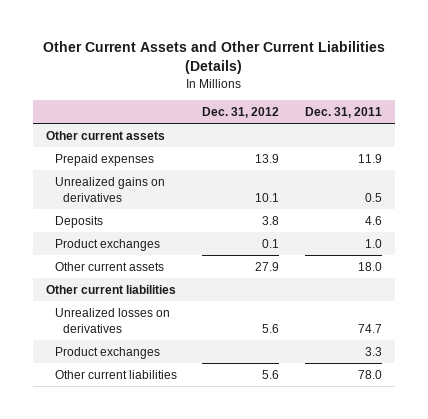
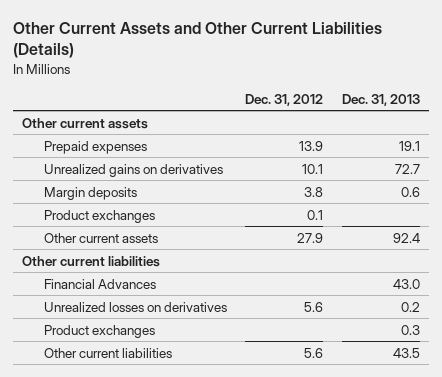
[305,106,383,118] Dec. 31, 2011 -> none
none -> [341,93,420,106] Dec. 31, 2013
[54,215,103,228] Deposits -> [43,186,137,200] Margin deposits
none -> [43,278,156,289] Financial Advances

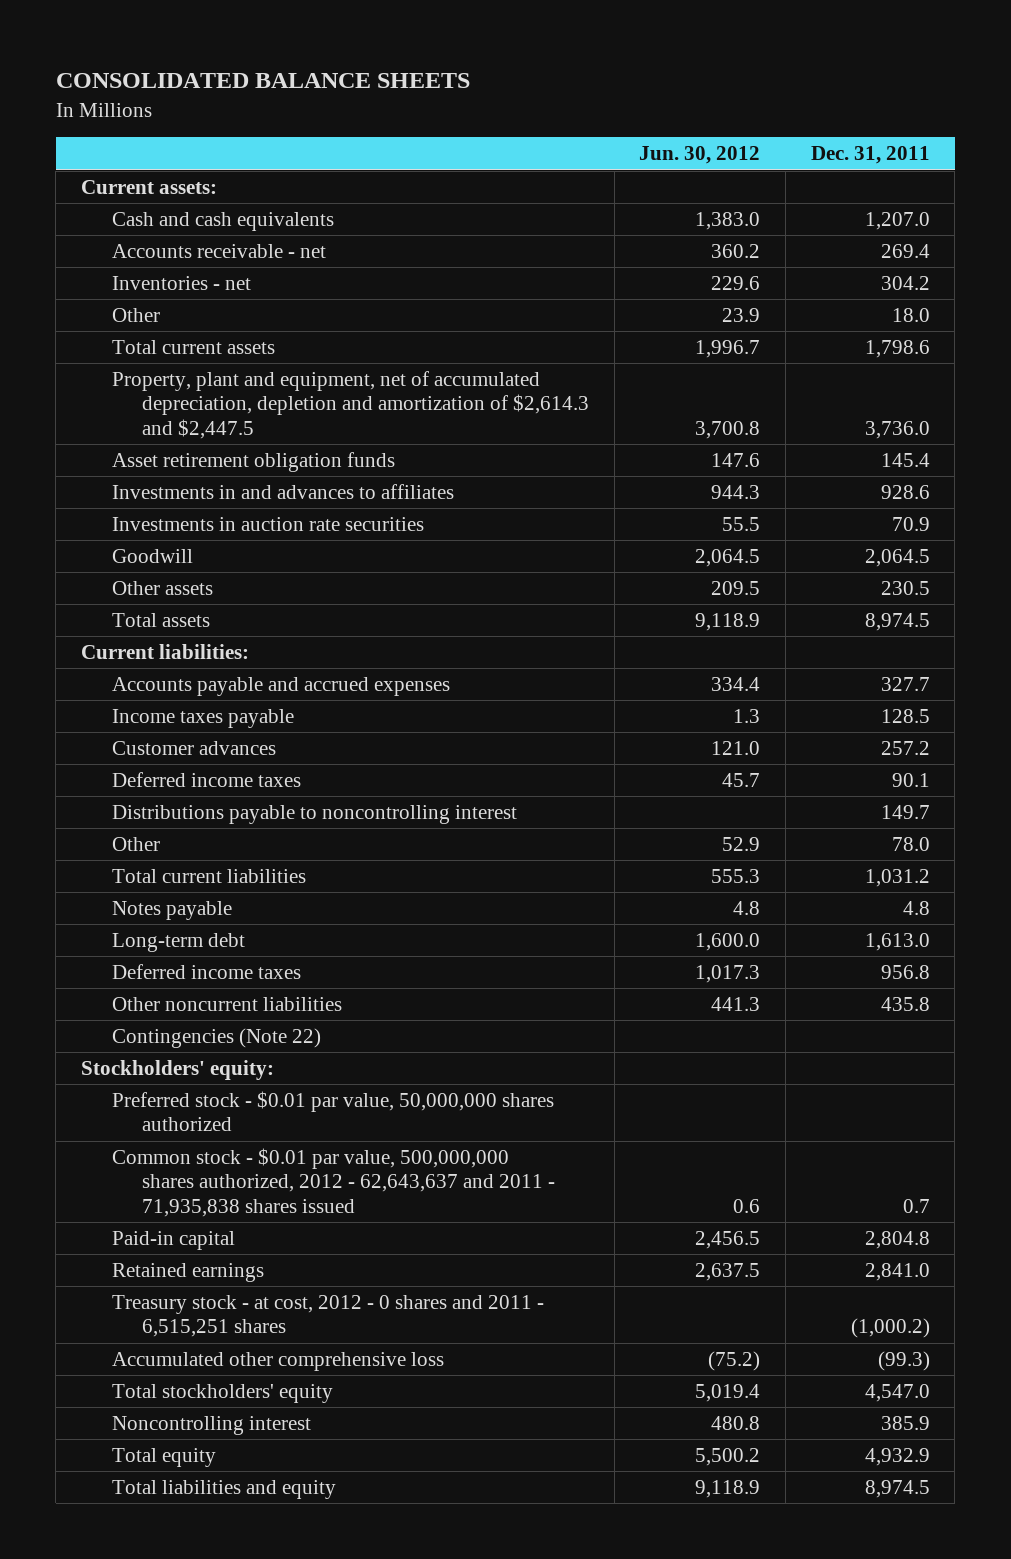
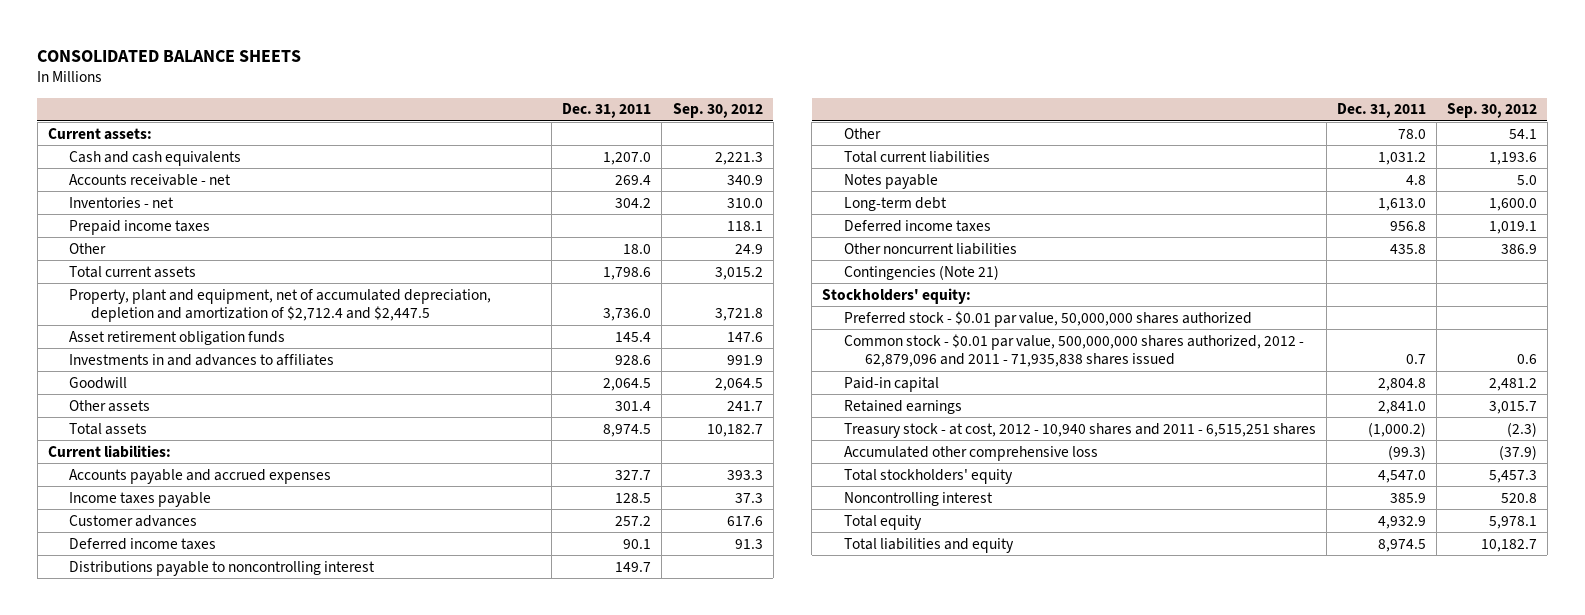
[639,146,761,165] Jun. 30, 2012 -> none
none -> [672,103,763,119] Sep. 30, 2012
none -> [69,219,211,235] Prepaid income taxes
[111,370,590,439] Property, plant and equipment, net of accumulated depreciation, depletion and amortization of $2,614.3 and $2,447.5 -> [69,288,492,323] Property, plant and equipment, net of accumulated depreciation, depletion and amortization of $2,712.4 and $2,447.5
[111,516,424,531] Investments in auction rate securities -> none
[880,580,930,595] 230.5 -> [615,400,652,411] 301.4
[111,1027,321,1048] Contingencies (Note 22) -> [843,264,999,280] Contingencies (Note 21)
[111,1147,556,1217] Common stock - $0.01 par value, 500,000,000 shares authorized, 2012 - 62,643,637 and 2011 - 71,935,838 shares issued -> [843,333,1304,368] Common stock - $0.01 par value, 500,000,000 shares authorized, 2012 - 62,879,096 and 2011 - 71,935,838 shares issued
[111,1294,544,1338] Treasury stock - at cost, 2012 - 0 shares and 2011 - 6,515,251 shares -> [843,422,1316,438] Treasury stock - at cost, 2012 - 10,940 shares and 2011 - 6,515,251 shares

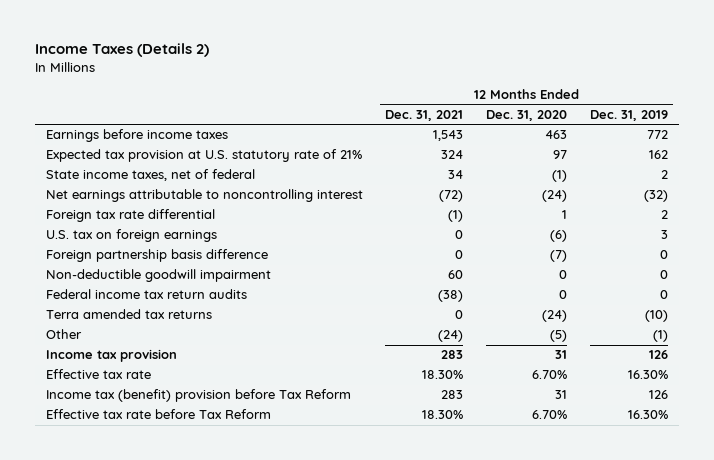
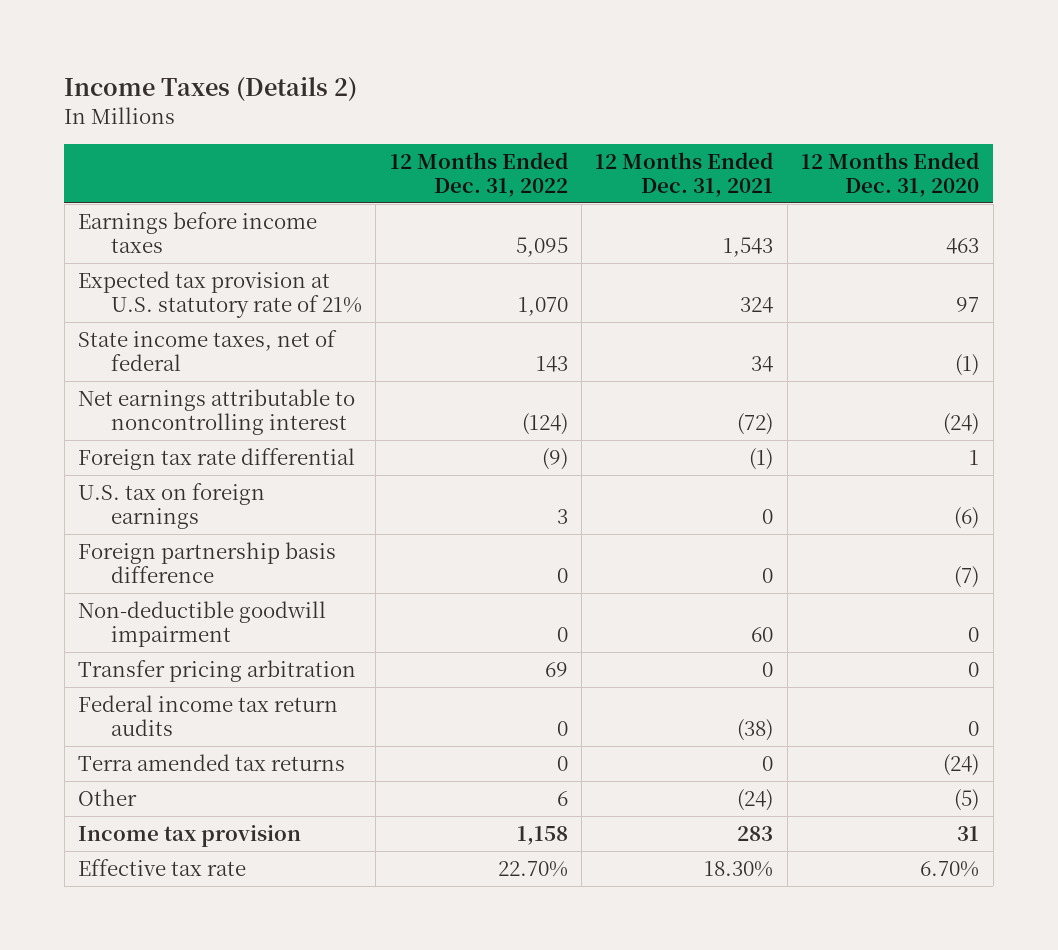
[589,109,668,121] Dec. 31, 2019 -> none
none -> [389,151,568,197] 12 Months Ended Dec. 31, 2022
none -> [78,659,357,682] Transfer pricing arbitration
[45,389,351,403] Income tax (benefit) provision before Tax Reform -> none
[45,409,271,420] Effective tax rate before Tax Reform -> none

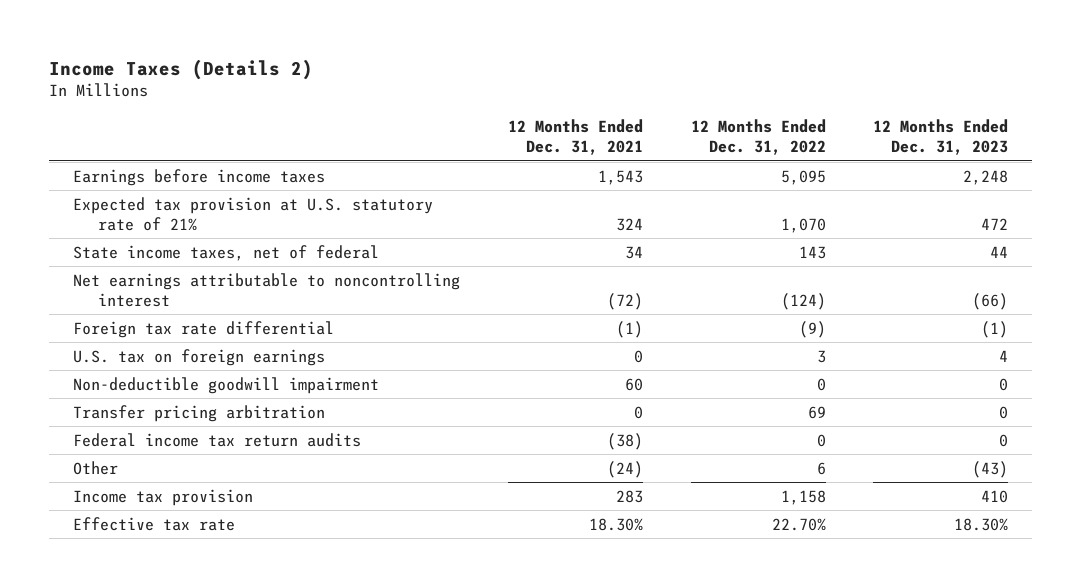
[801,151,980,197] 12 Months Ended Dec. 31, 2020 -> none
none -> [873,119,1009,156] 12 Months Ended Dec. 31, 2023
[78,541,337,583] Foreign partnership basis difference -> none
[78,753,346,771] Terra amended tax returns -> none

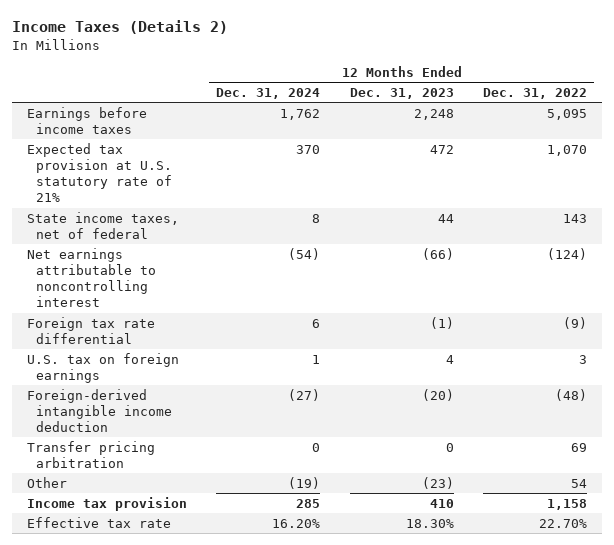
[507,119,643,156] 12 Months Ended Dec. 31, 2021 -> none
none -> [216,87,321,99] Dec. 31, 2024
[73,376,380,394] Non-deductible goodwill impairment -> none
none -> [27,388,173,433] Foreign-derived intangible income deduction
[73,432,362,447] Federal income tax return audits -> none
[816,461,826,475] 6 -> [571,478,588,488] 54
[972,460,1009,478] (43) -> [421,476,454,489] (23)

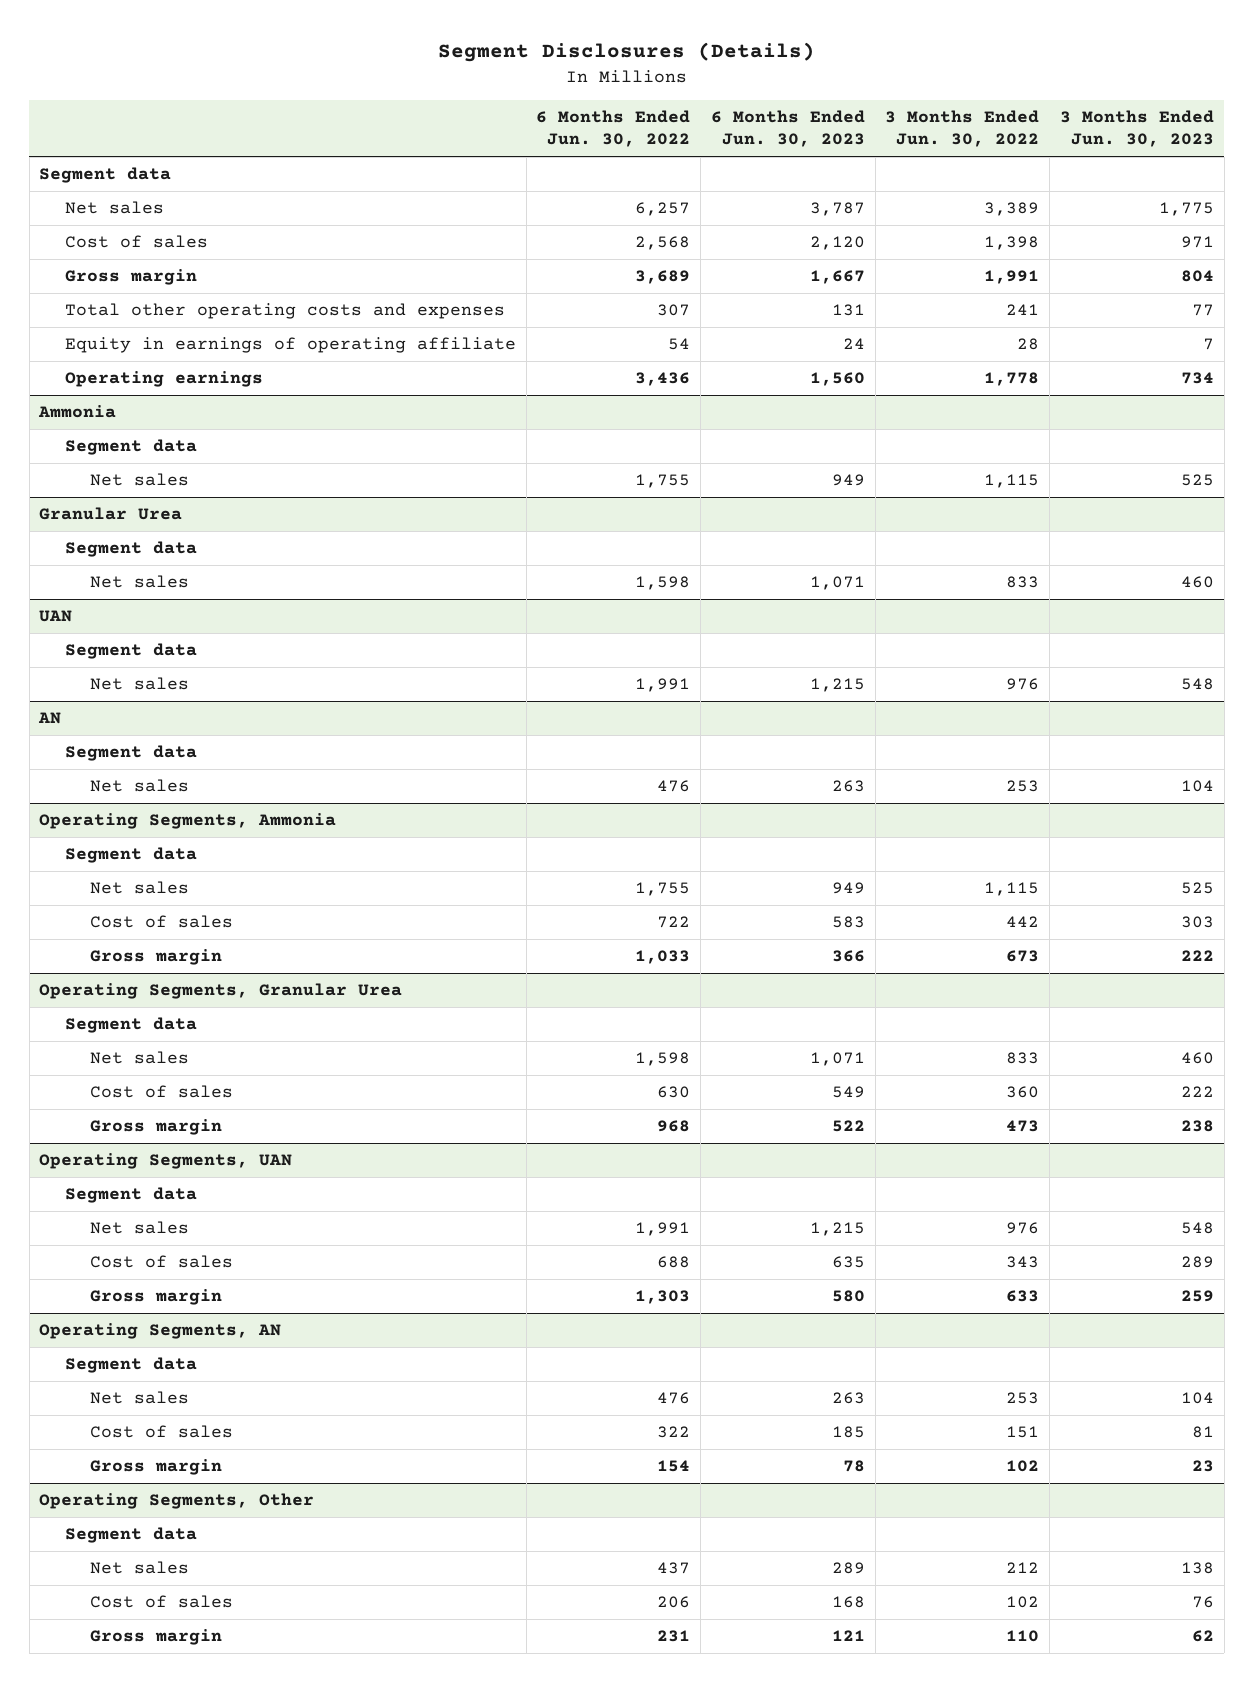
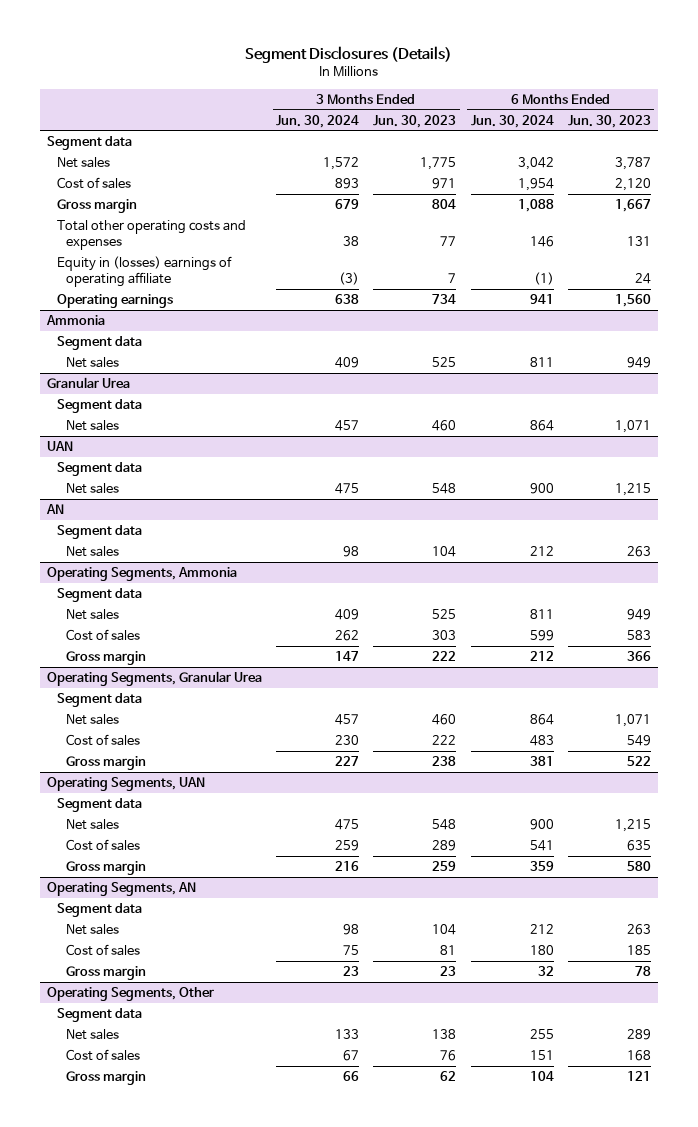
[536,110,691,148] 6 Months Ended Jun. 30, 2022 -> none
[885,110,1040,148] 3 Months Ended Jun. 30, 2022 -> none
none -> [276,114,360,128] Jun. 30, 2024
none -> [470,114,554,128] Jun. 30, 2024
[64,337,516,354] Equity in earnings of operating affiliate -> [56,255,232,288] Equity in (losses) earnings of operating affiliate

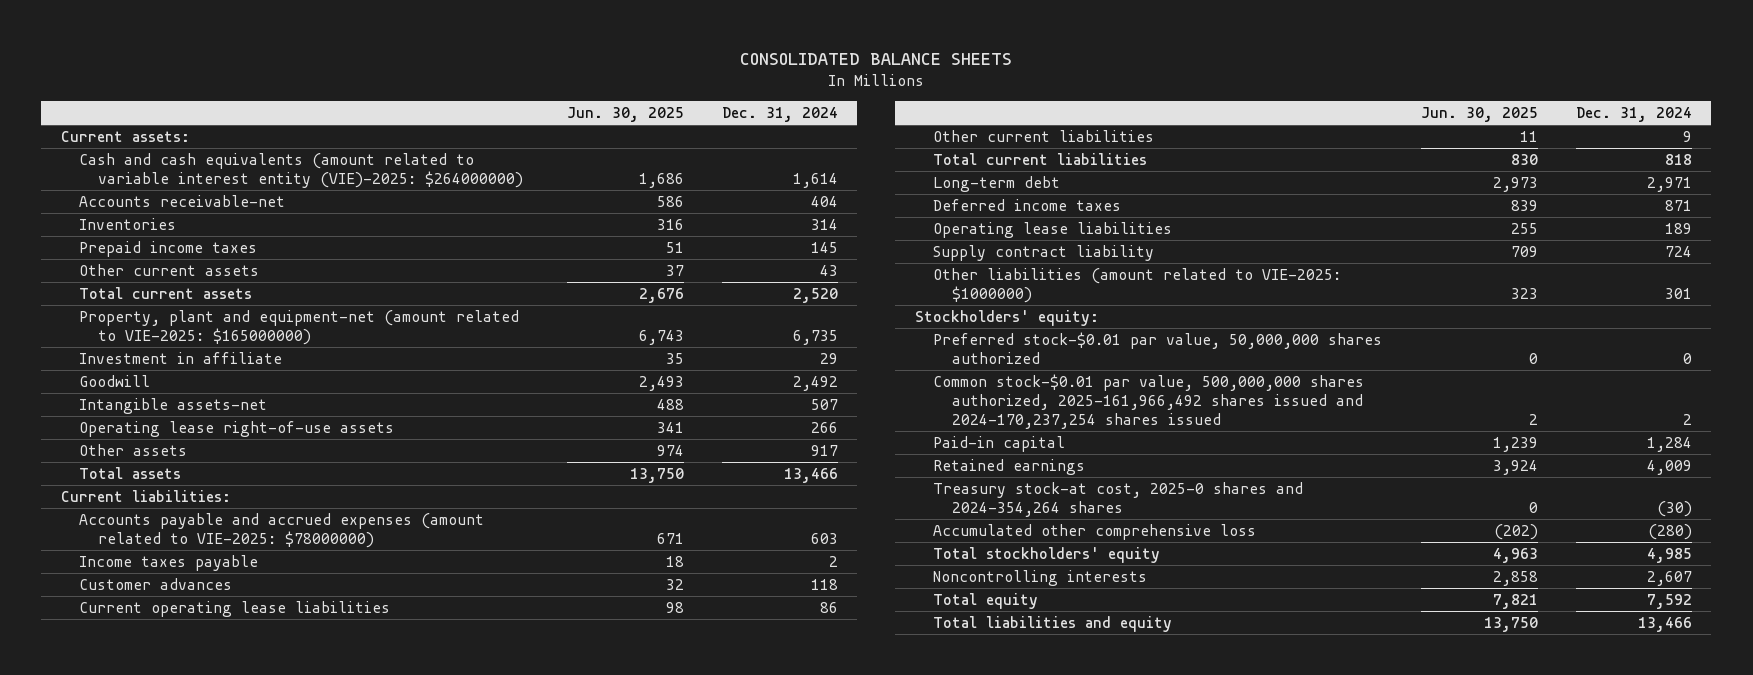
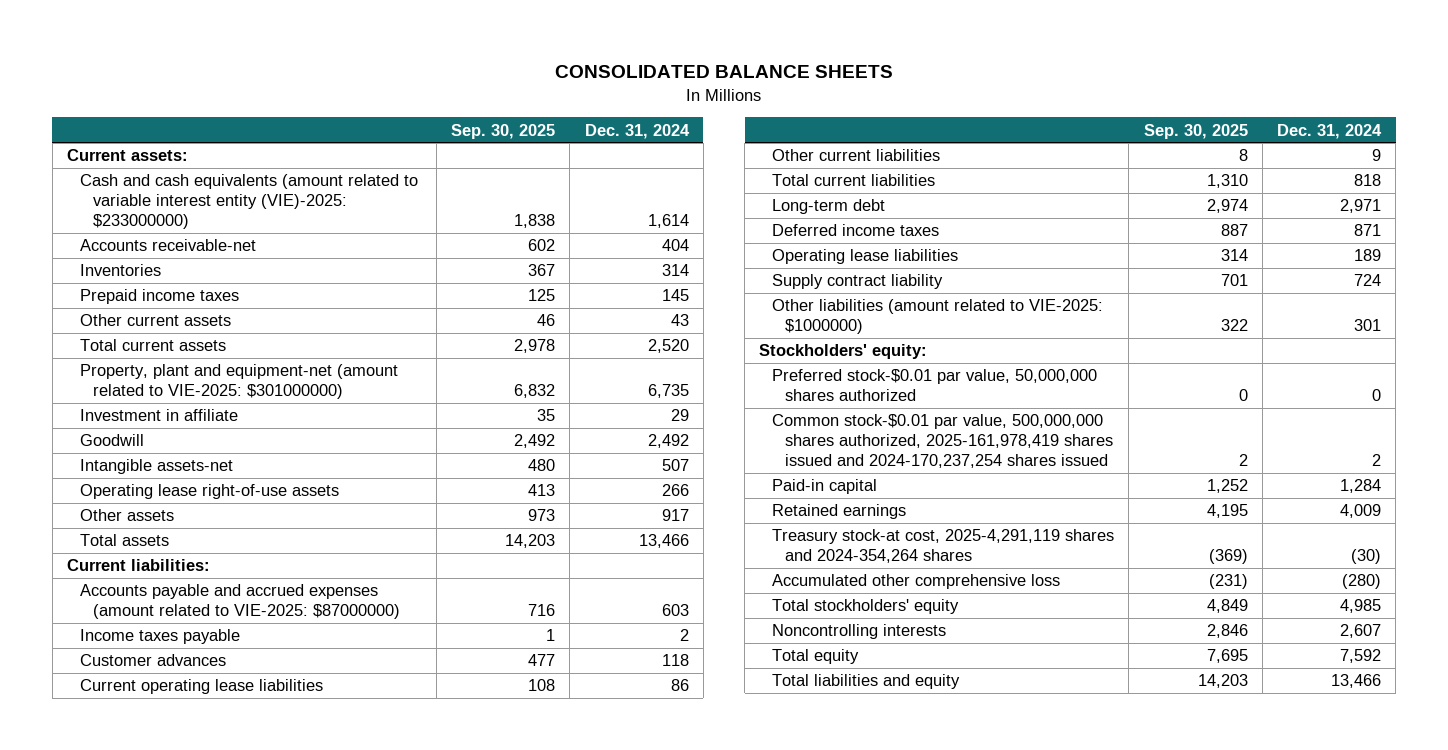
[566,106,684,122] Jun. 30, 2025 -> none
none -> [451,123,556,139] Sep. 30, 2025
[79,152,523,188] Cash and cash equivalents (amount related to variable interest entity (VIE)-2025: $264000000) -> [79,174,418,230] Cash and cash equivalents (amount related to variable interest entity (VIE)-2025: $233000000)
[79,309,520,345] Property, plant and equipment-net (amount related to VIE-2025: $165000000) -> [79,364,398,400] Property, plant and equipment-net (amount related to VIE-2025: $301000000)
[79,512,485,548] Accounts payable and accrued expenses (amount related to VIE-2025: $78000000) -> [79,584,400,620] Accounts payable and accrued expenses (amount related to VIE-2025: $87000000)
[933,373,1365,429] Common stock-$0.01 par value, 500,000,000 shares authorized, 2025-161,966,492 shares issued and 2024-170,237,254 shares issued -> [772,414,1113,469] Common stock-$0.01 par value, 500,000,000 shares authorized, 2025-161,978,419 shares issued and 2024-170,237,254 shares issued
[933,481,1304,517] Treasury stock-at cost, 2025-0 shares and 2024-354,264 shares -> [772,529,1115,564] Treasury stock-at cost, 2025-4,291,119 shares and 2024-354,264 shares

